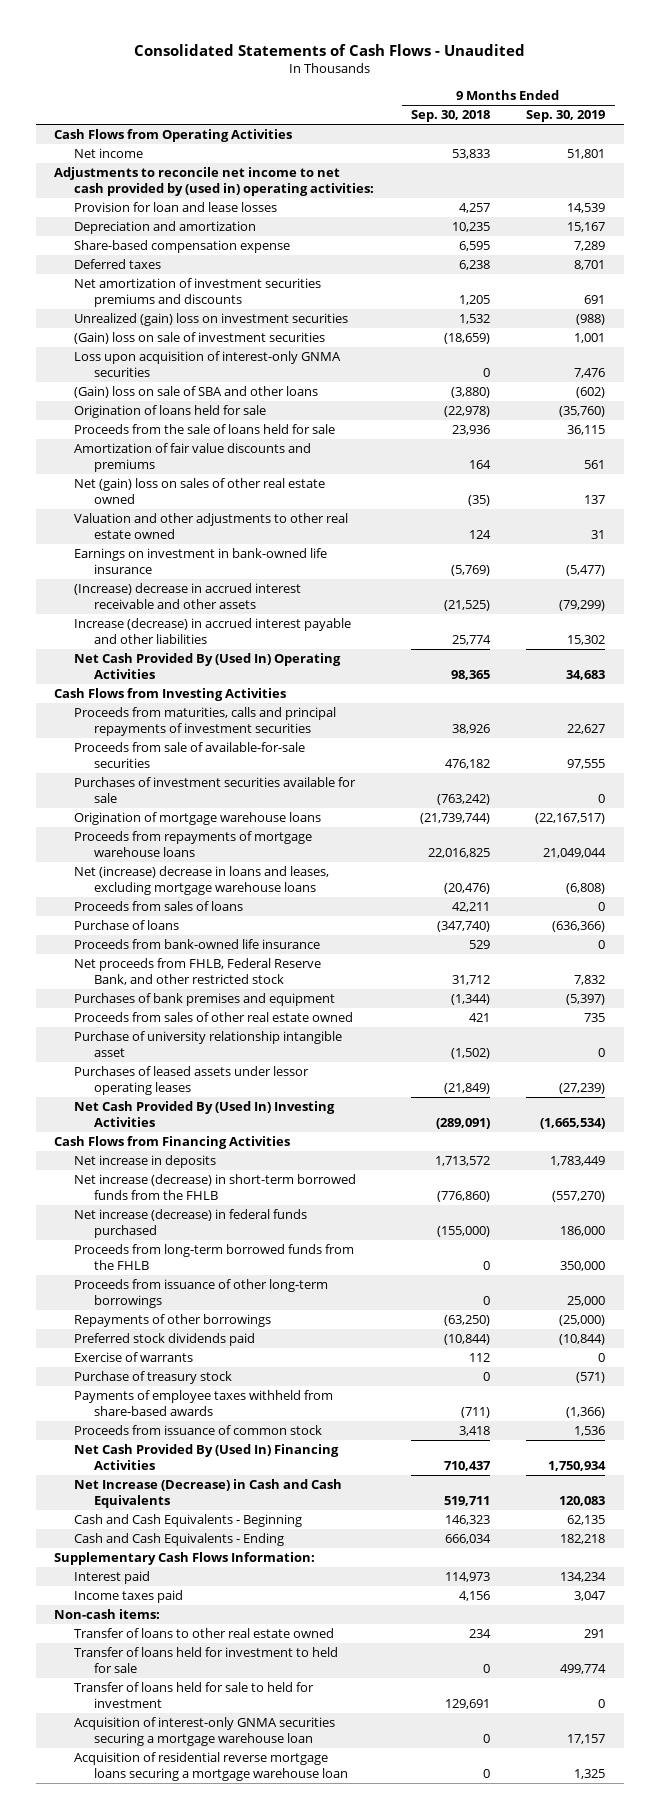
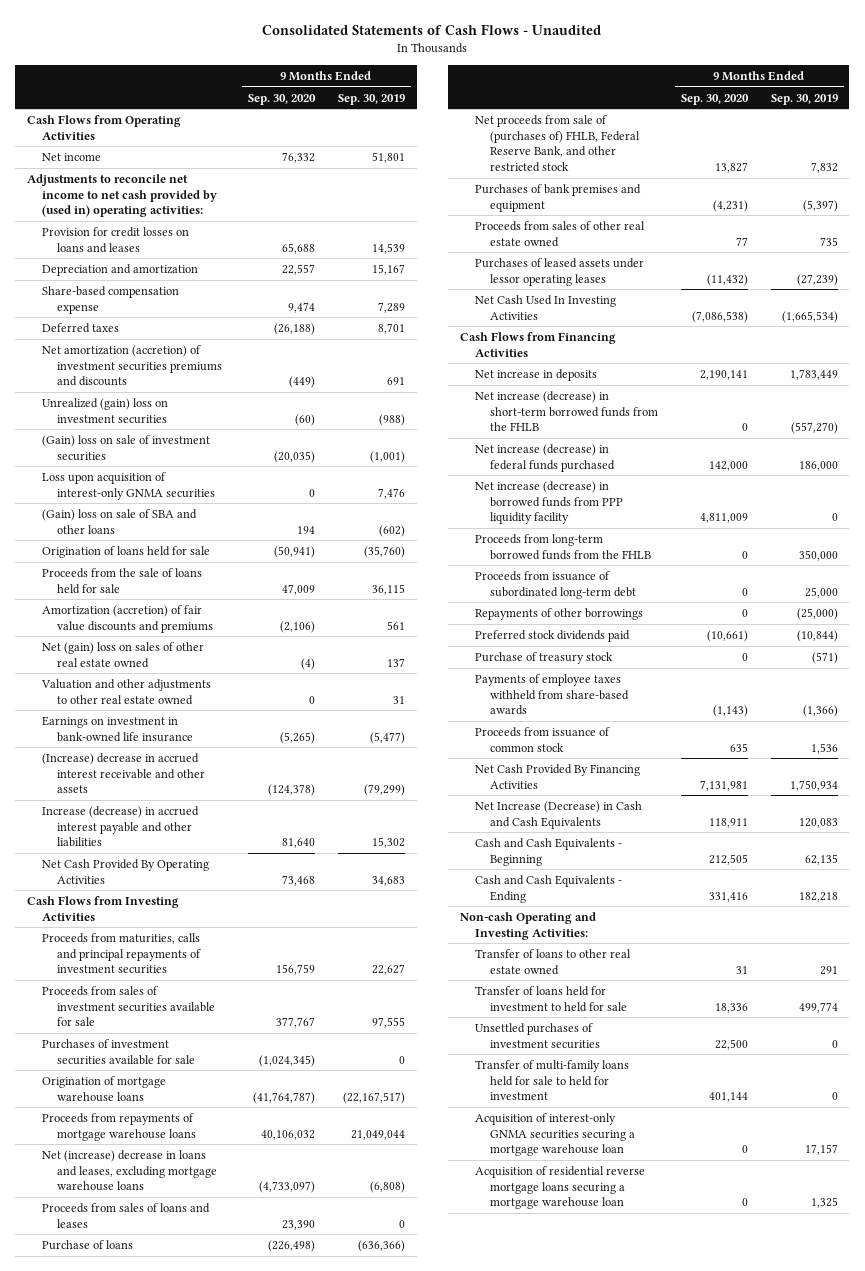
[410,110,490,123] Sep. 30, 2018 -> none
none -> [247,93,316,105] Sep. 30, 2020
[74,202,278,213] Provision for loan and lease losses -> [41,226,189,253] Provision for credit losses on loans and leases
[74,278,322,308] Net amortization of investment securities premiums and discounts -> [41,344,222,387] Net amortization (accretion) of investment securities premiums and discounts
[574,333,606,344] 1,001 -> [370,450,406,463] (1,001)
[74,443,312,473] Amortization of fair value discounts and premiums -> [41,604,213,633] Amortization (accretion) of fair value discounts and premiums
[74,653,342,680] Net Cash Provided By (Used In) Operating Activities -> [41,858,209,884] Net Cash Provided By Operating Activities
[74,742,306,769] Proceeds from sale of available-for-sale securities -> [41,985,215,1027] Proceeds from sales of investment securities available for sale
[74,901,244,912] Proceeds from sales of loans -> [41,1202,210,1228] Proceeds from sales of loans and leases
[74,939,321,950] Proceeds from bank-owned life insurance -> none
[74,958,322,986] Net proceeds from FHLB, Federal Reserve Bank, and other restricted stock -> [474,114,640,173] Net proceeds from sale of (purchases of) FHLB, Federal Reserve Bank, and other restricted stock
[74,1031,343,1058] Purchase of university relationship intangible asset -> none
[74,1101,336,1128] Net Cash Provided By (Used In) Investing Activities -> [474,294,616,320] Net Cash Used In Investing Activities
none -> [474,480,623,525] Net increase (decrease) in borrowed funds from PPP liquidity facility
[74,1279,329,1309] Proceeds from issuance of other long-term borrowings -> [474,570,636,599] Proceeds from issuance of subordinated long-term debt
[74,1352,194,1363] Exercise of warrants -> none
[74,1444,340,1471] Net Cash Provided By (Used In) Financing Activities -> [474,763,640,789] Net Cash Provided By Financing Activities
[54,1552,316,1566] Supplementary Cash Flows Information: -> none
[74,1571,151,1585] Interest paid -> none
[74,1590,184,1604] Income taxes paid -> none
[54,1609,161,1620] Non-cash items: -> [459,911,596,940] Non-cash Operating and Investing Activities:
none -> [474,1022,600,1049] Unsettled purchases of investment securities
[74,1682,315,1709] Transfer of loans held for sale to held for investment -> [474,1059,629,1101] Transfer of multi-family loans held for sale to held for investment

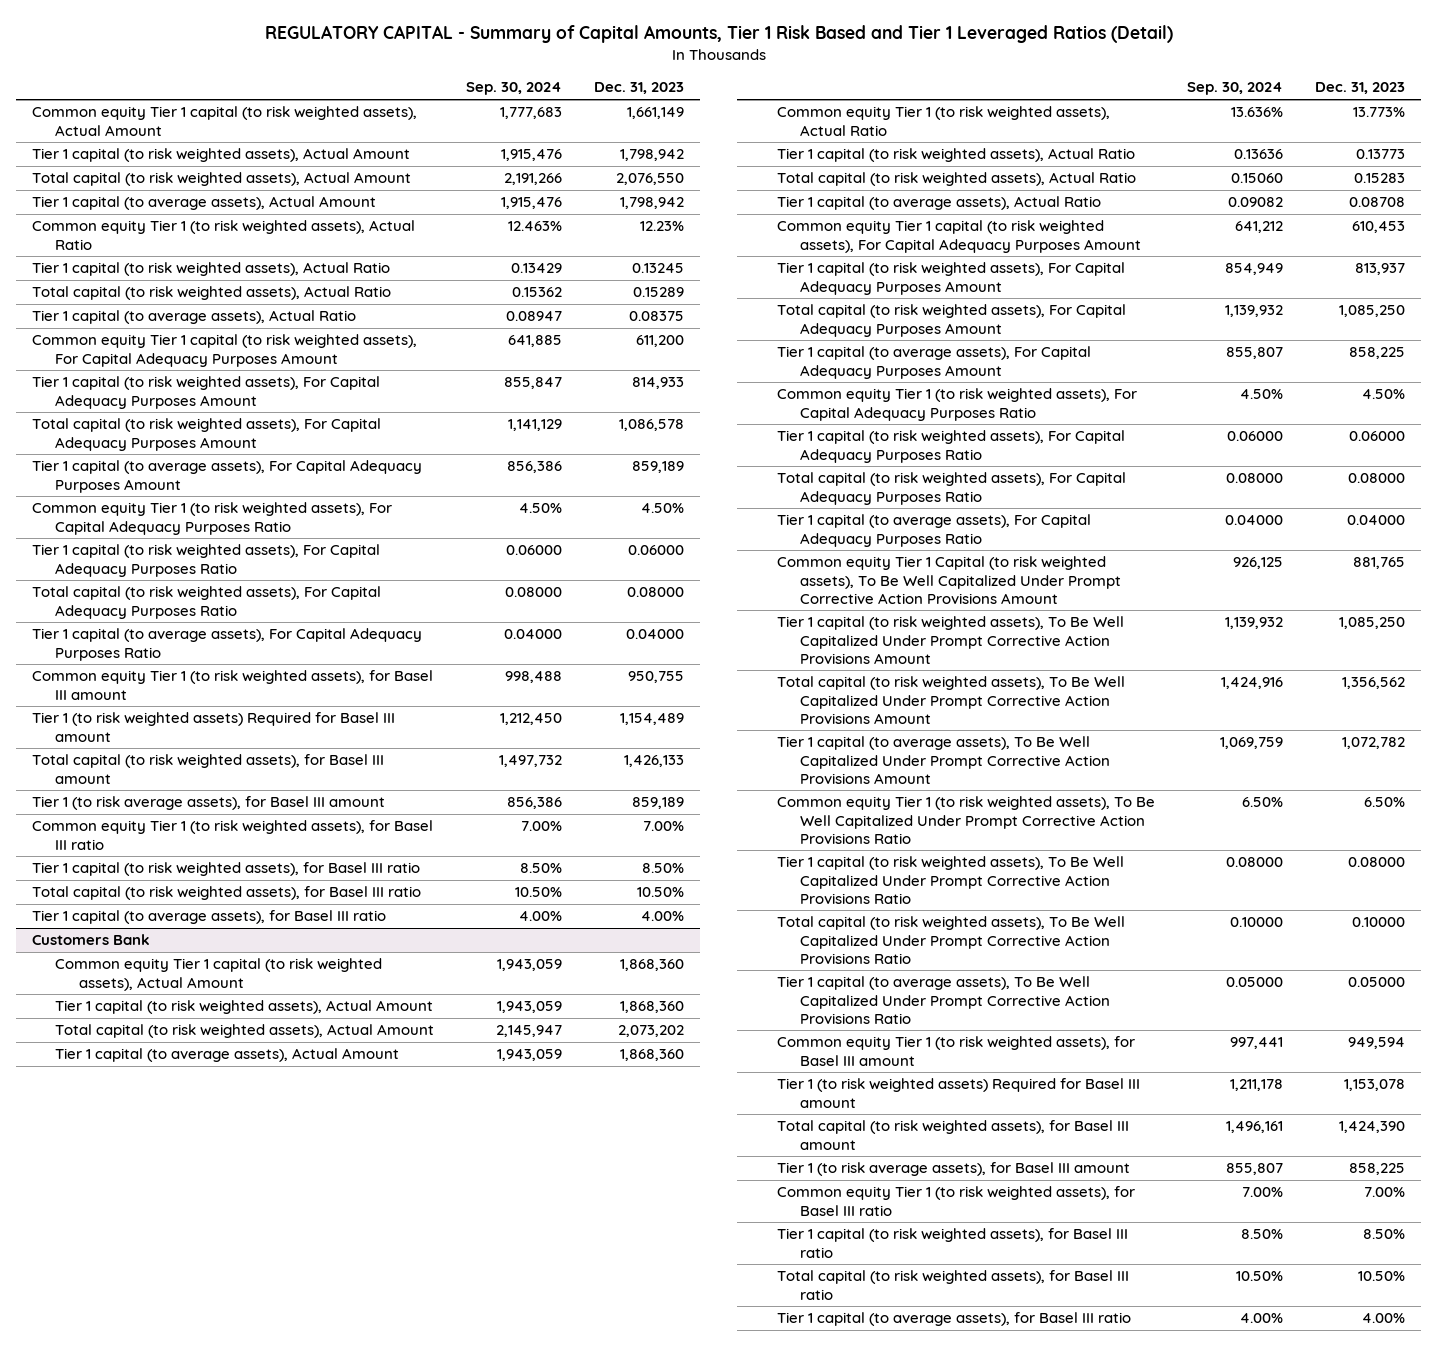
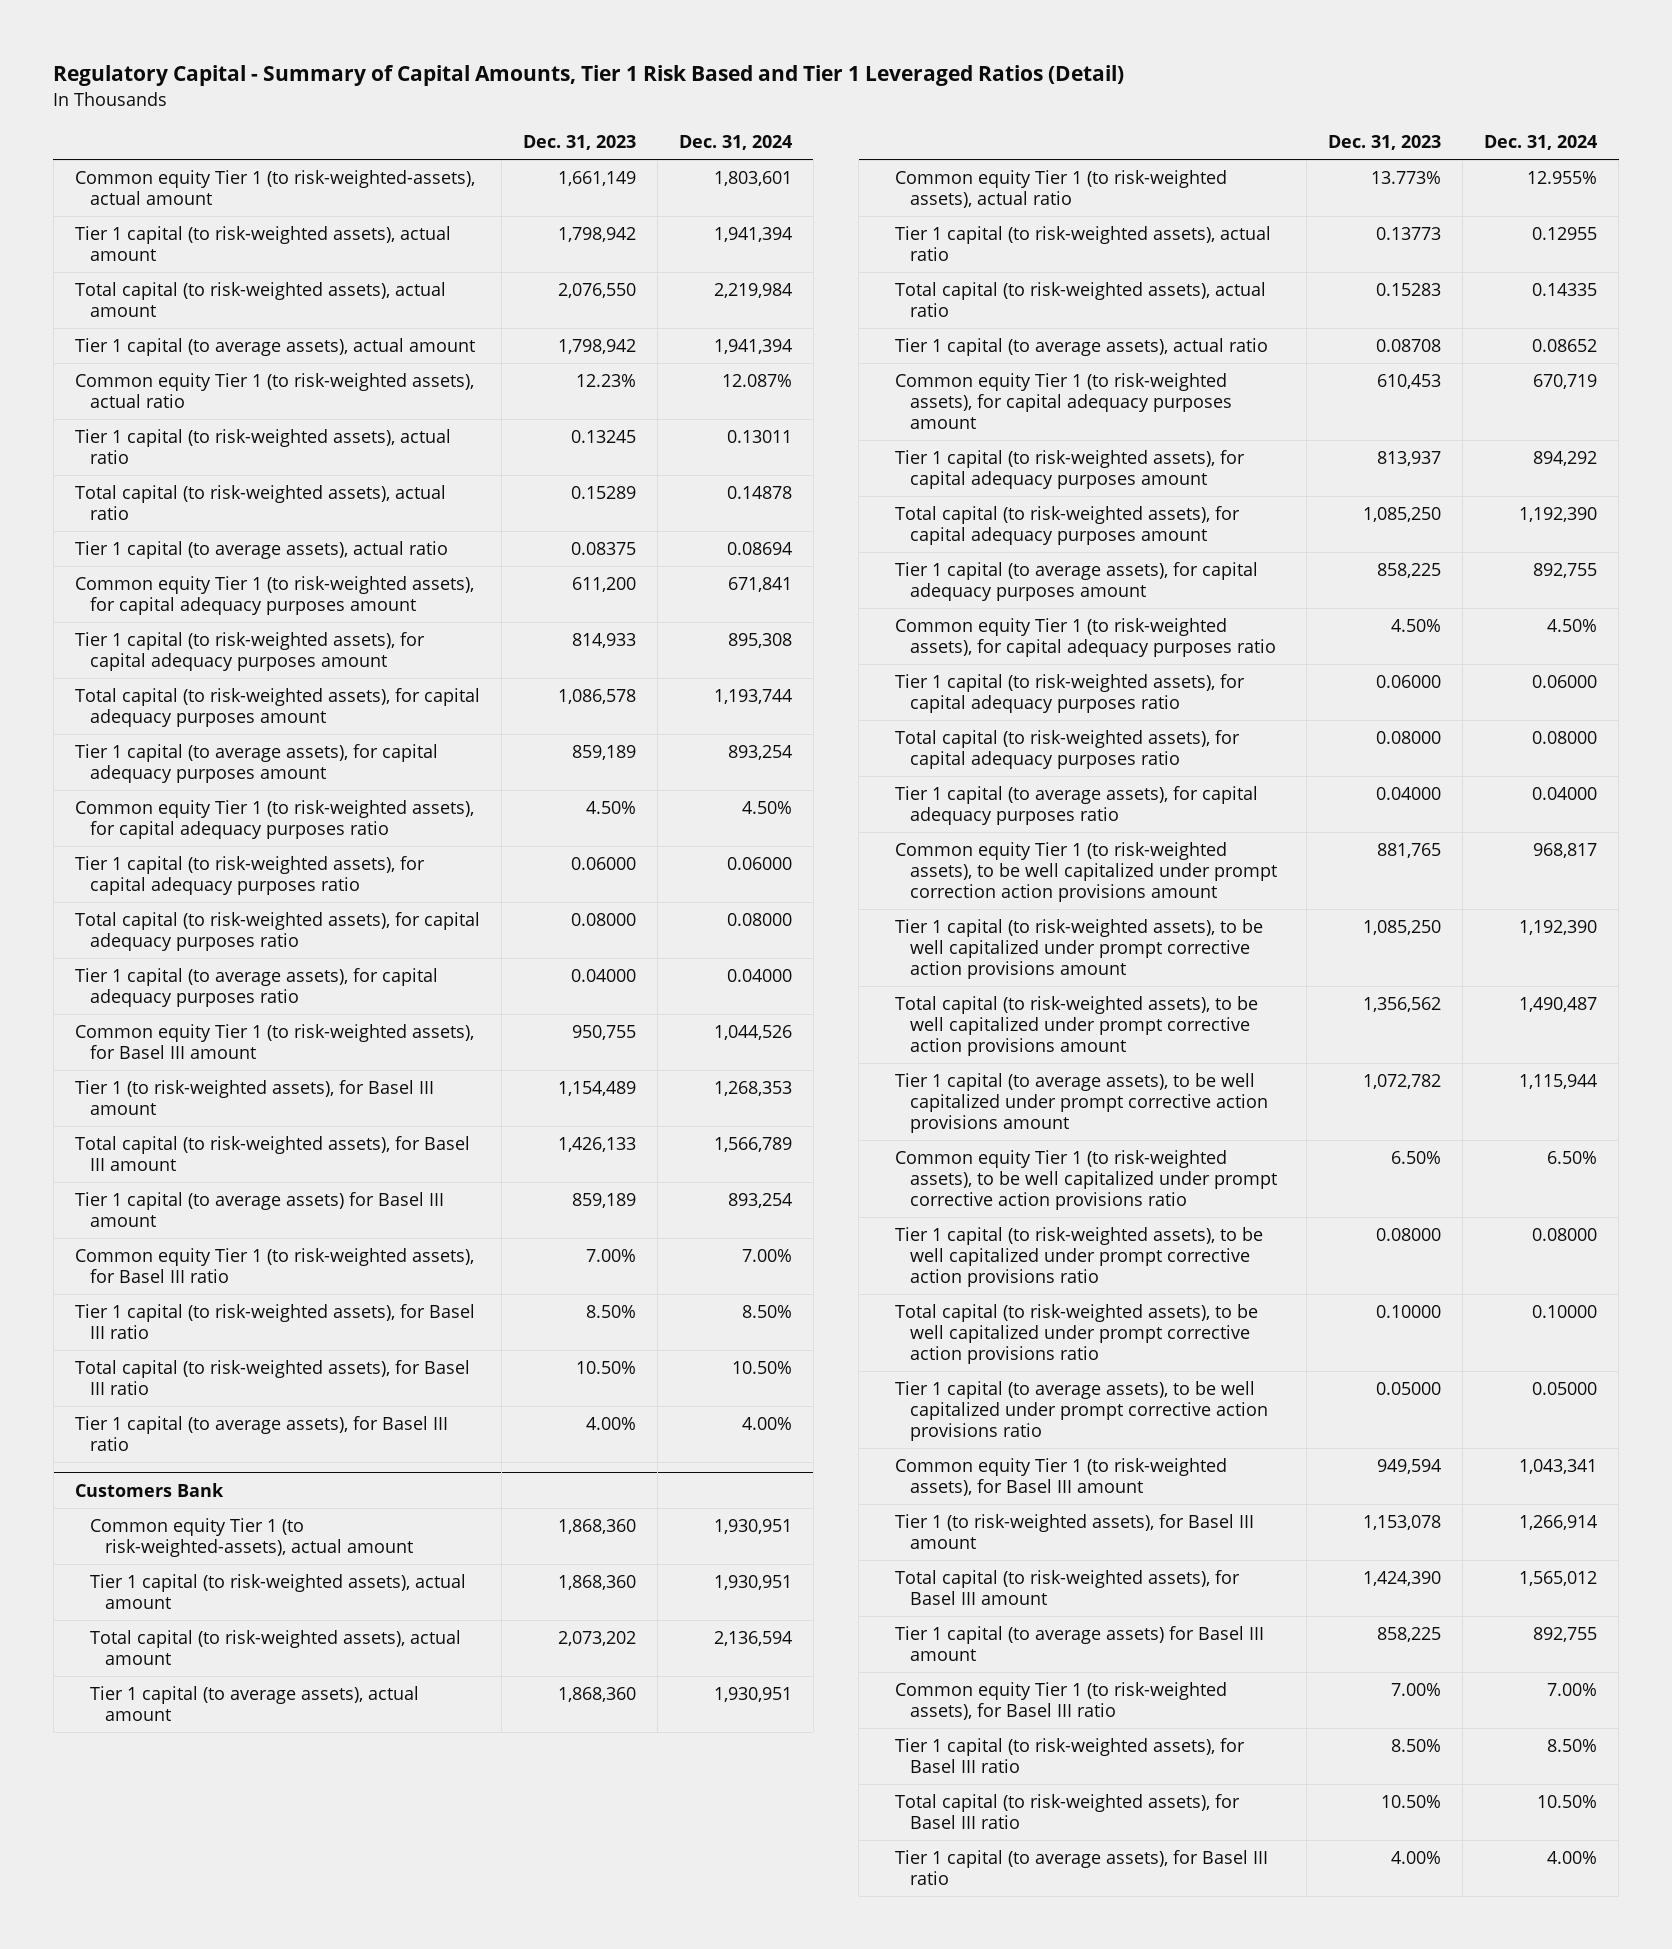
[264,25,1173,44] REGULATORY CAPITAL - Summary of Capital Amounts, Tier 1 Risk Based and Tier 1 Leveraged Ratios (Detail) -> [53,65,1125,87] Regulatory Capital - Summary of Capital Amounts, Tier 1 Risk Based and Tier 1 Leveraged Ratios (Detail)
[465,82,562,96] Sep. 30, 2024 -> none
none -> [678,135,792,151] Dec. 31, 2024
[31,106,417,136] Common equity Tier 1 capital (to risk weighted assets), Actual Amount -> [74,170,475,206] Common equity Tier 1 (to risk-weighted-assets), actual amount
[31,148,410,163] Tier 1 capital (to risk weighted assets), Actual Amount -> [74,226,451,262] Tier 1 capital (to risk-weighted assets), actual amount
[31,172,411,187] Total capital (to risk weighted assets), Actual Amount -> [74,282,446,318] Total capital (to risk-weighted assets), actual amount
[31,196,376,211] Tier 1 capital (to average assets), Actual Amount -> [74,338,475,357] Tier 1 capital (to average assets), actual amount
[31,220,415,250] Common equity Tier 1 (to risk weighted assets), Actual Ratio -> [74,373,474,409] Common equity Tier 1 (to risk-weighted assets), actual ratio
[31,262,390,277] Tier 1 capital (to risk weighted assets), Actual Ratio -> [74,429,451,465] Tier 1 capital (to risk-weighted assets), actual ratio
[31,286,391,301] Total capital (to risk weighted assets), Actual Ratio -> [74,485,446,521] Total capital (to risk-weighted assets), actual ratio
[31,310,356,325] Tier 1 capital (to average assets), Actual Ratio -> [74,541,448,560] Tier 1 capital (to average assets), actual ratio
[31,334,417,367] Common equity Tier 1 capital (to risk weighted assets), For Capital Adequacy Purposes Amount -> [74,576,474,616] Common equity Tier 1 (to risk-weighted assets), for capital adequacy purposes amount
[31,376,380,409] Tier 1 capital (to risk weighted assets), For Capital Adequacy Purposes Amount -> [74,632,425,672] Tier 1 capital (to risk-weighted assets), for capital adequacy purposes amount
[31,418,381,451] Total capital (to risk weighted assets), For Capital Adequacy Purposes Amount -> [74,688,480,728] Total capital (to risk-weighted assets), for capital adequacy purposes amount
[31,460,422,493] Tier 1 capital (to average assets), For Capital Adequacy Purposes Amount -> [74,744,438,784] Tier 1 capital (to average assets), for capital adequacy purposes amount
[31,502,392,535] Common equity Tier 1 (to risk weighted assets), For Capital Adequacy Purposes Ratio -> [74,800,474,840] Common equity Tier 1 (to risk-weighted assets), for capital adequacy purposes ratio
[31,544,380,577] Tier 1 capital (to risk weighted assets), For Capital Adequacy Purposes Ratio -> [74,856,425,896] Tier 1 capital (to risk-weighted assets), for capital adequacy purposes ratio
[31,586,381,619] Total capital (to risk weighted assets), For Capital Adequacy Purposes Ratio -> [74,912,480,952] Total capital (to risk-weighted assets), for capital adequacy purposes ratio
[31,628,422,661] Tier 1 capital (to average assets), For Capital Adequacy Purposes Ratio -> [74,968,438,1008] Tier 1 capital (to average assets), for capital adequacy purposes ratio
[31,670,433,700] Common equity Tier 1 (to risk weighted assets), for Basel III amount -> [74,1024,474,1060] Common equity Tier 1 (to risk-weighted assets), for Basel III amount
[31,712,395,742] Tier 1 (to risk weighted assets) Required for Basel III amount -> [74,1080,434,1116] Tier 1 (to risk-weighted assets), for Basel III amount
[31,754,384,784] Total capital (to risk weighted assets), for Basel III amount -> [74,1136,470,1172] Total capital (to risk-weighted assets), for Basel III amount
[31,796,385,811] Tier 1 (to risk average assets), for Basel III amount -> [74,1192,444,1228] Tier 1 capital (to average assets) for Basel III amount
[31,820,433,850] Common equity Tier 1 (to risk weighted assets), for Basel III ratio -> [74,1248,474,1284] Common equity Tier 1 (to risk-weighted assets), for Basel III ratio
[31,862,420,877] Tier 1 capital (to risk weighted assets), for Basel III ratio -> [74,1304,475,1340] Tier 1 capital (to risk-weighted assets), for Basel III ratio
[31,886,421,901] Total capital (to risk weighted assets), for Basel III ratio -> [74,1360,470,1396] Total capital (to risk-weighted assets), for Basel III ratio
[55,958,383,991] Common equity Tier 1 capital (to risk weighted assets), Actual Amount -> [89,1518,413,1558] Common equity Tier 1 (to risk-weighted-assets), actual amount
[55,1000,434,1015] Tier 1 capital (to risk weighted assets), Actual Amount -> [89,1574,466,1610] Tier 1 capital (to risk-weighted assets), actual amount
[55,1024,435,1039] Total capital (to risk weighted assets), Actual Amount -> [89,1630,461,1666] Total capital (to risk-weighted assets), actual amount
[55,1048,400,1063] Tier 1 capital (to average assets), Actual Amount -> [89,1686,419,1722] Tier 1 capital (to average assets), actual amount
[776,106,1110,136] Common equity Tier 1 (to risk weighted assets), Actual Ratio -> [895,170,1228,209] Common equity Tier 1 (to risk-weighted assets), actual ratio
[776,148,1135,163] Tier 1 capital (to risk weighted assets), Actual Ratio -> [895,226,1272,262] Tier 1 capital (to risk-weighted assets), actual ratio
[776,172,1136,187] Total capital (to risk weighted assets), Actual Ratio -> [895,282,1267,318] Total capital (to risk-weighted assets), actual ratio
[776,196,1101,211] Tier 1 capital (to average assets), Actual Ratio -> [895,338,1269,357] Tier 1 capital (to average assets), actual ratio
[776,220,1142,253] Common equity Tier 1 capital (to risk weighted assets), For Capital Adequacy Purposes Amount -> [895,373,1233,430] Common equity Tier 1 (to risk-weighted assets), for capital adequacy purposes amount
[776,262,1125,295] Tier 1 capital (to risk weighted assets), For Capital Adequacy Purposes Amount -> [895,450,1246,490] Tier 1 capital (to risk-weighted assets), for capital adequacy purposes amount
[776,304,1126,337] Total capital (to risk weighted assets), For Capital Adequacy Purposes Amount -> [895,506,1241,546] Total capital (to risk-weighted assets), for capital adequacy purposes amount
[776,346,1091,379] Tier 1 capital (to average assets), For Capital Adequacy Purposes Amount -> [895,562,1259,602] Tier 1 capital (to average assets), for capital adequacy purposes amount
[776,388,1137,421] Common equity Tier 1 (to risk weighted assets), For Capital Adequacy Purposes Ratio -> [895,618,1277,658] Common equity Tier 1 (to risk-weighted assets), for capital adequacy purposes ratio
[776,430,1125,463] Tier 1 capital (to risk weighted assets), For Capital Adequacy Purposes Ratio -> [895,674,1246,714] Tier 1 capital (to risk-weighted assets), for capital adequacy purposes ratio
[776,472,1126,505] Total capital (to risk weighted assets), For Capital Adequacy Purposes Ratio -> [895,730,1241,770] Total capital (to risk-weighted assets), for capital adequacy purposes ratio
[776,514,1091,547] Tier 1 capital (to average assets), For Capital Adequacy Purposes Ratio -> [895,786,1259,826] Tier 1 capital (to average assets), for capital adequacy purposes ratio
[776,556,1122,604] Common equity Tier 1 Capital (to risk weighted assets), To Be Well Capitalized Under Prompt Corrective Action Provisions Amount -> [895,842,1278,903] Common equity Tier 1 (to risk-weighted assets), to be well capitalized under prompt correction action provisions amount
[776,616,1124,664] Tier 1 capital (to risk weighted assets), To Be Well Capitalized Under Prompt Corrective Action Provisions Amount -> [895,919,1264,980] Tier 1 capital (to risk-weighted assets), to be well capitalized under prompt corrective action provisions amount
[776,676,1125,724] Total capital (to risk weighted assets), To Be Well Capitalized Under Prompt Corrective Action Provisions Amount -> [895,996,1259,1057] Total capital (to risk-weighted assets), to be well capitalized under prompt corrective action provisions amount
[776,736,1111,784] Tier 1 capital (to average assets), To Be Well Capitalized Under Prompt Corrective Action Provisions Amount -> [895,1073,1269,1134] Tier 1 capital (to average assets), to be well capitalized under prompt corrective action provisions amount
[776,796,1155,844] Common equity Tier 1 (to risk weighted assets), To Be Well Capitalized Under Prompt Corrective Action Provisions Ratio -> [895,1150,1278,1211] Common equity Tier 1 (to risk-weighted assets), to be well capitalized under prompt corrective action provisions ratio
[776,856,1124,904] Tier 1 capital (to risk weighted assets), To Be Well Capitalized Under Prompt Corrective Action Provisions Ratio -> [895,1227,1264,1288] Tier 1 capital (to risk-weighted assets), to be well capitalized under prompt corrective action provisions ratio
[776,916,1125,964] Total capital (to risk weighted assets), To Be Well Capitalized Under Prompt Corrective Action Provisions Ratio -> [895,1304,1259,1365] Total capital (to risk-weighted assets), to be well capitalized under prompt corrective action provisions ratio
[776,976,1111,1024] Tier 1 capital (to average assets), To Be Well Capitalized Under Prompt Corrective Action Provisions Ratio -> [895,1381,1269,1442] Tier 1 capital (to average assets), to be well capitalized under prompt corrective action provisions ratio
[776,1036,1135,1066] Common equity Tier 1 (to risk weighted assets), for Basel III amount -> [895,1458,1228,1497] Common equity Tier 1 (to risk-weighted assets), for Basel III amount
[776,1078,1140,1108] Tier 1 (to risk weighted assets) Required for Basel III amount -> [895,1514,1255,1550] Tier 1 (to risk-weighted assets), for Basel III amount
[776,1120,1129,1150] Total capital (to risk weighted assets), for Basel III amount -> [895,1570,1241,1606] Total capital (to risk-weighted assets), for Basel III amount
[776,1162,1130,1177] Tier 1 (to risk average assets), for Basel III amount -> [895,1626,1265,1662] Tier 1 capital (to average assets) for Basel III amount
[776,1186,1135,1216] Common equity Tier 1 (to risk weighted assets), for Basel III ratio -> [895,1682,1228,1721] Common equity Tier 1 (to risk-weighted assets), for Basel III ratio
[776,1228,1128,1258] Tier 1 capital (to risk weighted assets), for Basel III ratio -> [895,1738,1246,1774] Tier 1 capital (to risk-weighted assets), for Basel III ratio
[776,1270,1129,1300] Total capital (to risk weighted assets), for Basel III ratio -> [895,1794,1241,1830] Total capital (to risk-weighted assets), for Basel III ratio

